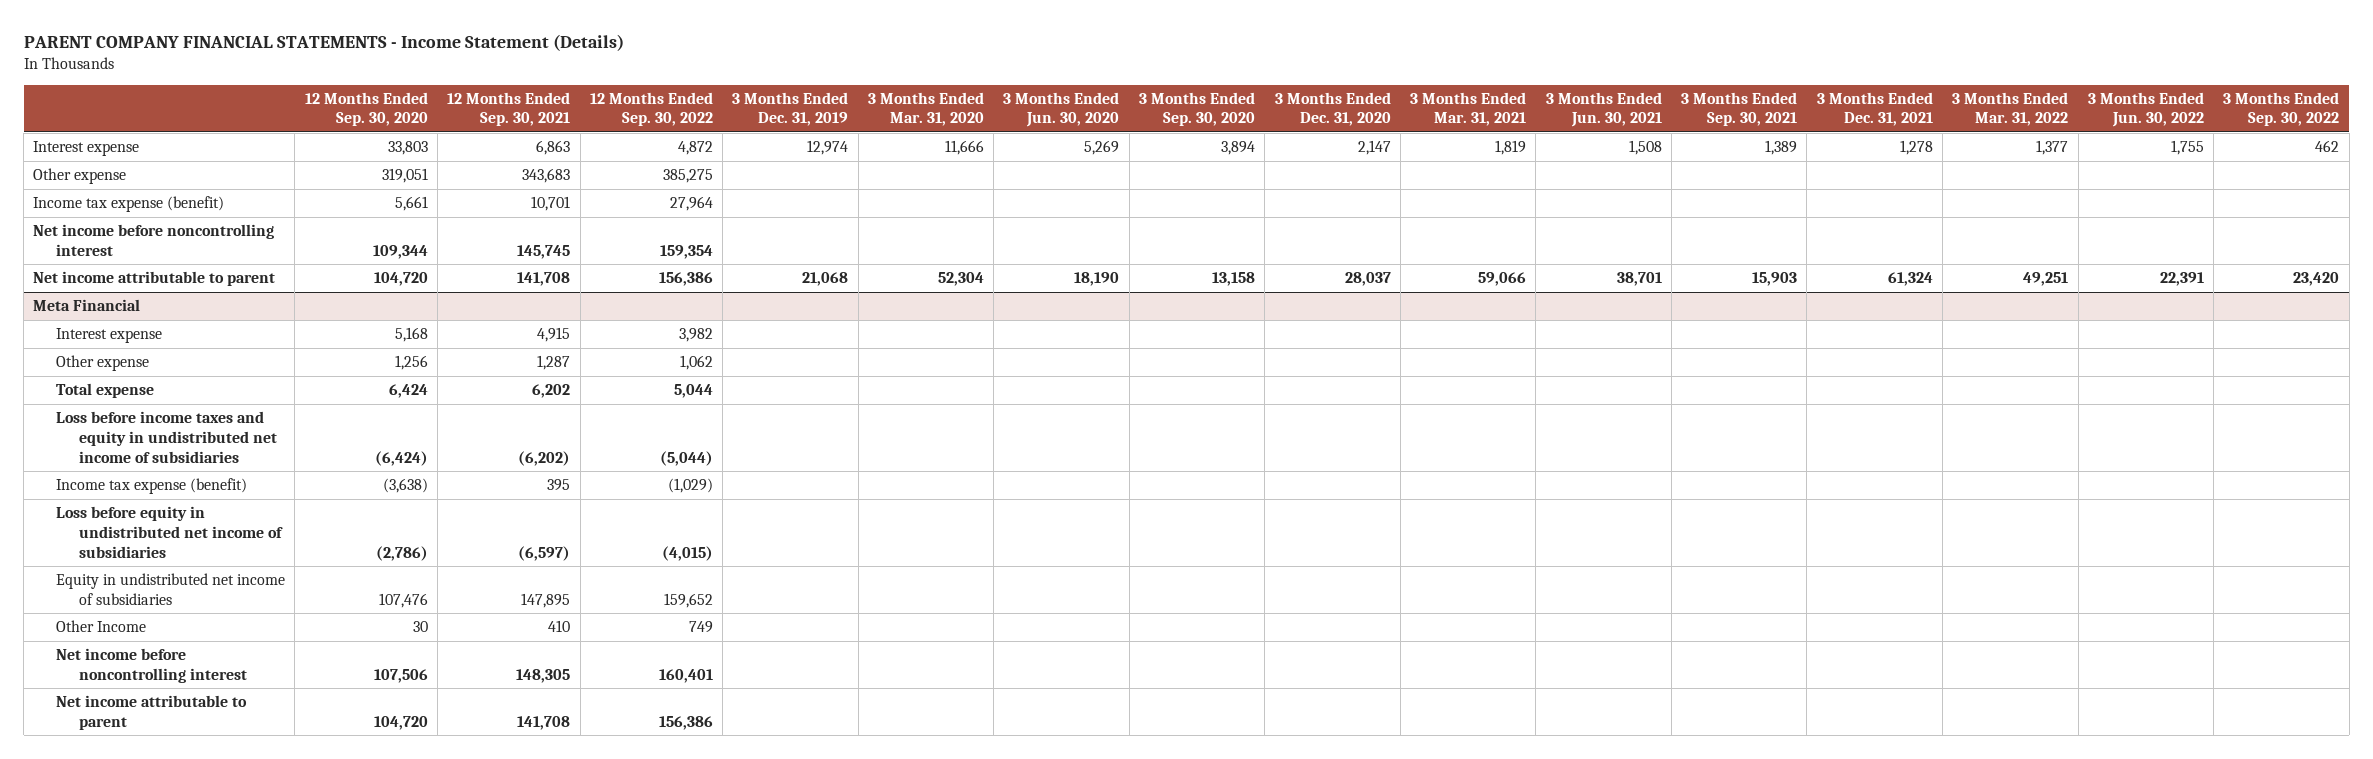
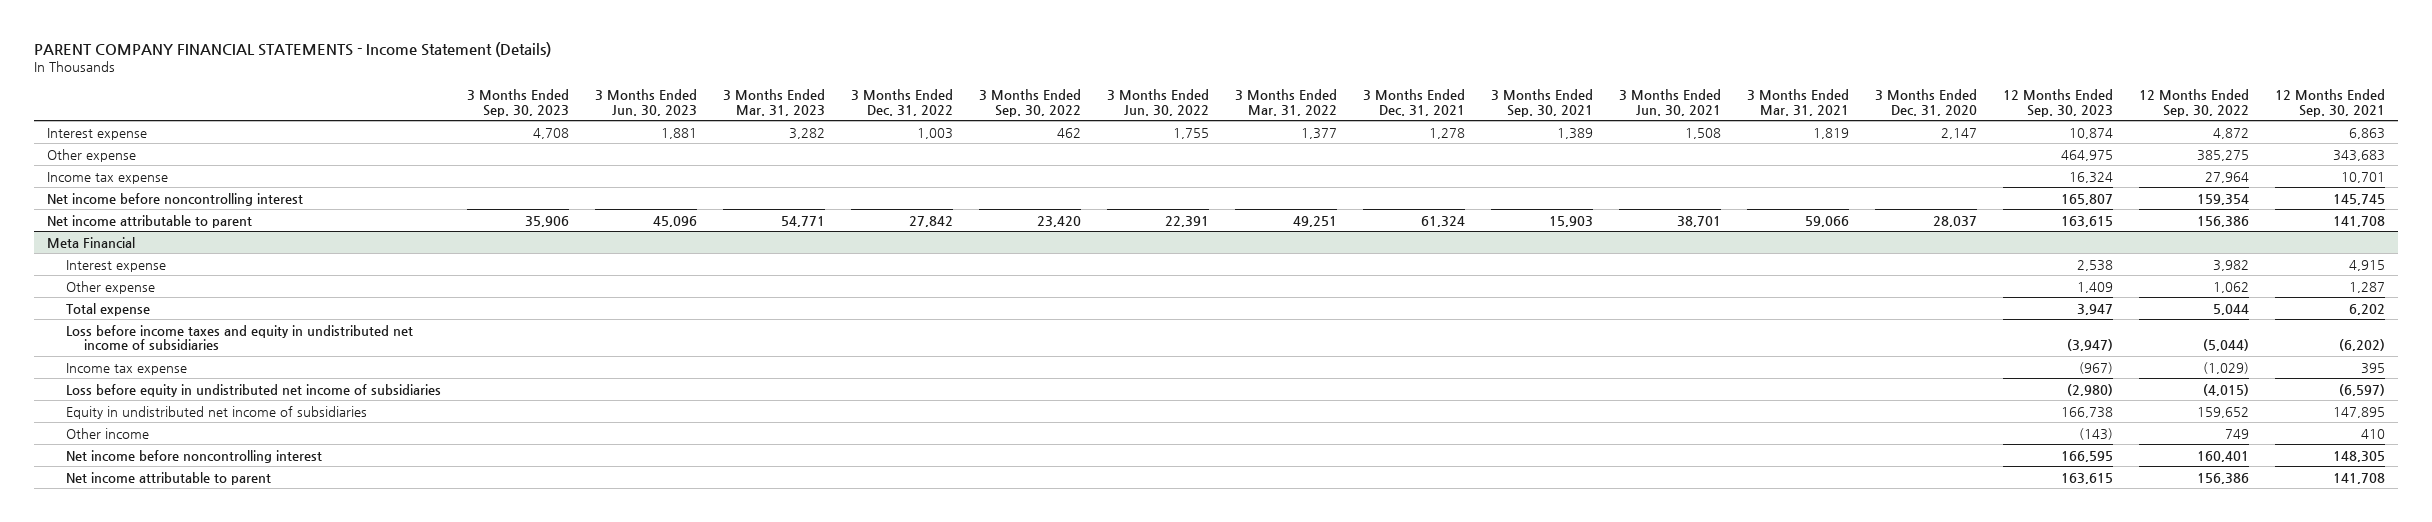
[304,91,428,127] 12 Months Ended Sep. 30, 2020 -> none
[732,91,849,127] 3 Months Ended Dec. 31, 2019 -> none
[867,91,984,127] 3 Months Ended Mar. 31, 2020 -> none
[1003,91,1120,128] 3 Months Ended Jun. 30, 2020 -> none
[1138,91,1255,127] 3 Months Ended Sep. 30, 2020 -> none
none -> [466,88,569,117] 3 Months Ended Sep. 30, 2023
none -> [594,88,697,116] 3 Months Ended Jun. 30, 2023
none -> [722,88,825,116] 3 Months Ended Mar. 31, 2023
none -> [850,88,953,116] 3 Months Ended Dec. 31, 2022
none -> [2002,88,2113,117] 12 Months Ended Sep. 30, 2023
[33,196,225,213] Income tax expense (benefit) -> [47,171,169,184] Income tax expense
[56,478,248,495] Income tax expense (benefit) -> [65,362,187,375] Income tax expense
[56,620,147,633] Other Income -> [65,427,149,439] Other income

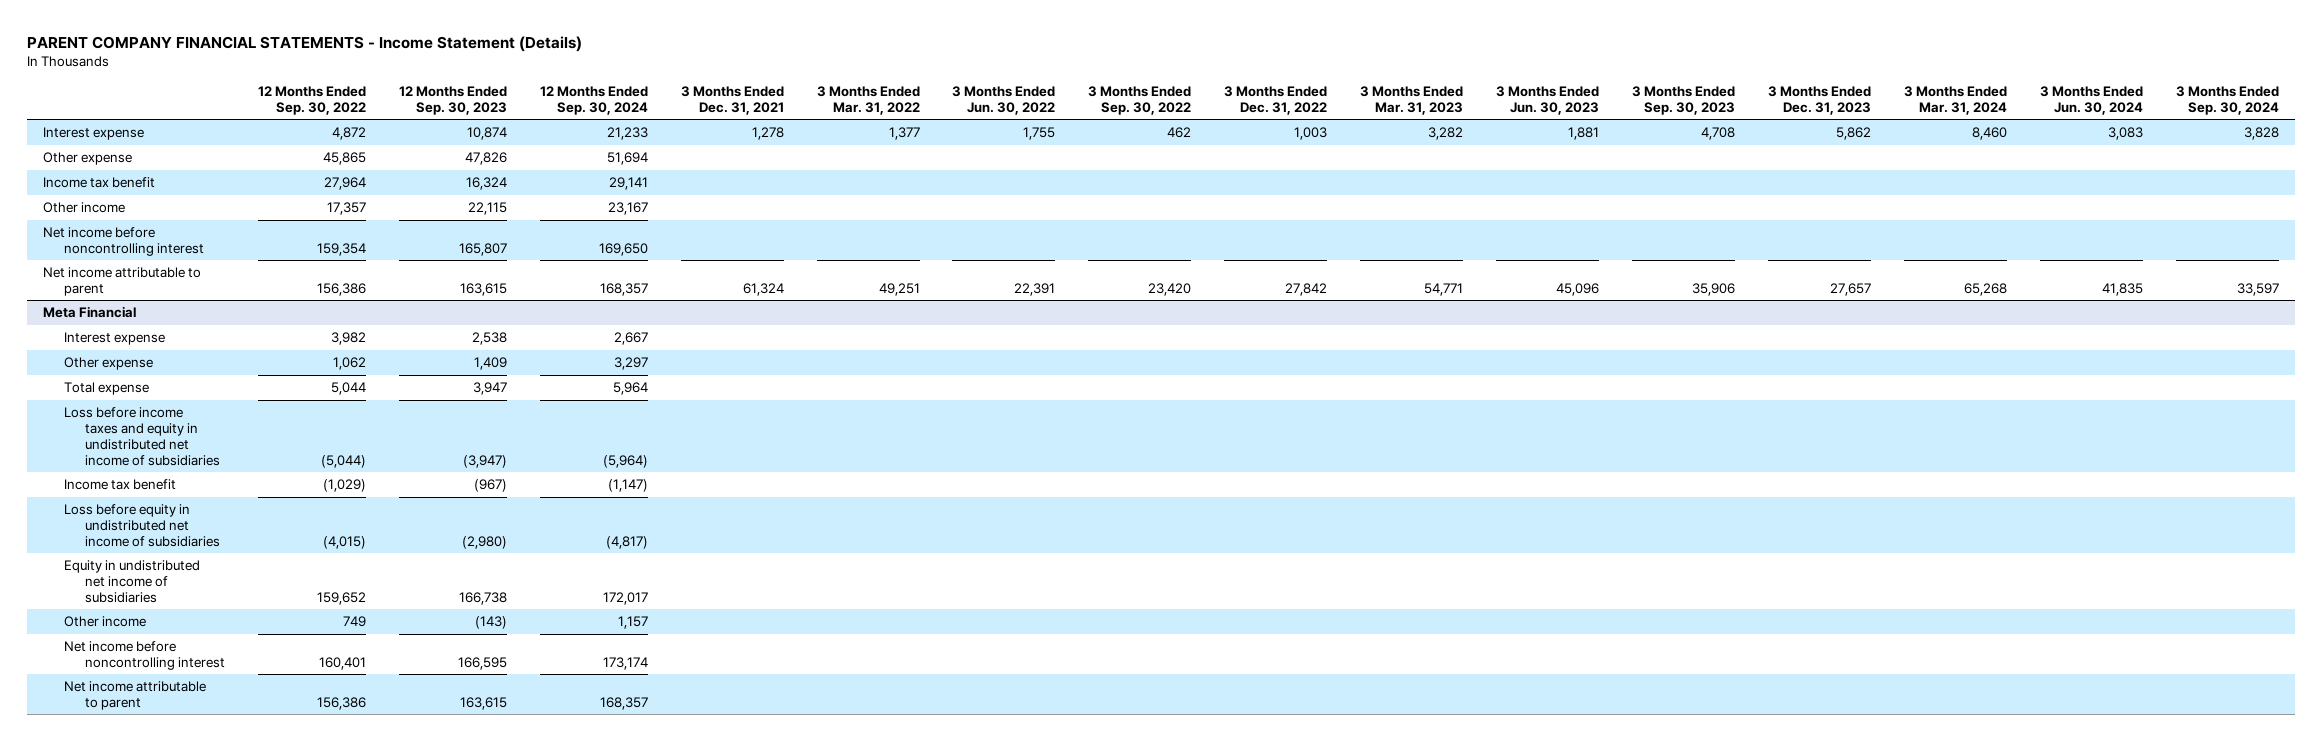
[1490,88,1593,117] 3 Months Ended Sep. 30, 2021 -> none
[1618,88,1721,116] 3 Months Ended Jun. 30, 2021 -> none
[1746,88,1849,116] 3 Months Ended Mar. 31, 2021 -> none
[1874,88,1977,116] 3 Months Ended Dec. 31, 2020 -> none
[2274,88,2385,117] 12 Months Ended Sep. 30, 2021 -> none
none -> [539,85,648,115] 12 Months Ended Sep. 30, 2024
none -> [1767,85,1871,115] 3 Months Ended Dec. 31, 2023
none -> [1903,85,2007,115] 3 Months Ended Mar. 31, 2024
none -> [2039,85,2143,115] 3 Months Ended Jun. 30, 2024
none -> [2175,85,2279,115] 3 Months Ended Sep. 30, 2024
[2060,149,2113,161] 464,975 -> [464,152,507,166] 47,826
[2196,149,2249,161] 385,275 -> [322,152,366,166] 45,865
[47,171,169,184] Income tax expense -> [43,177,156,189] Income tax benefit
none -> [43,202,126,214] Other income
[65,362,187,375] Income tax expense -> [64,479,177,491] Income tax benefit

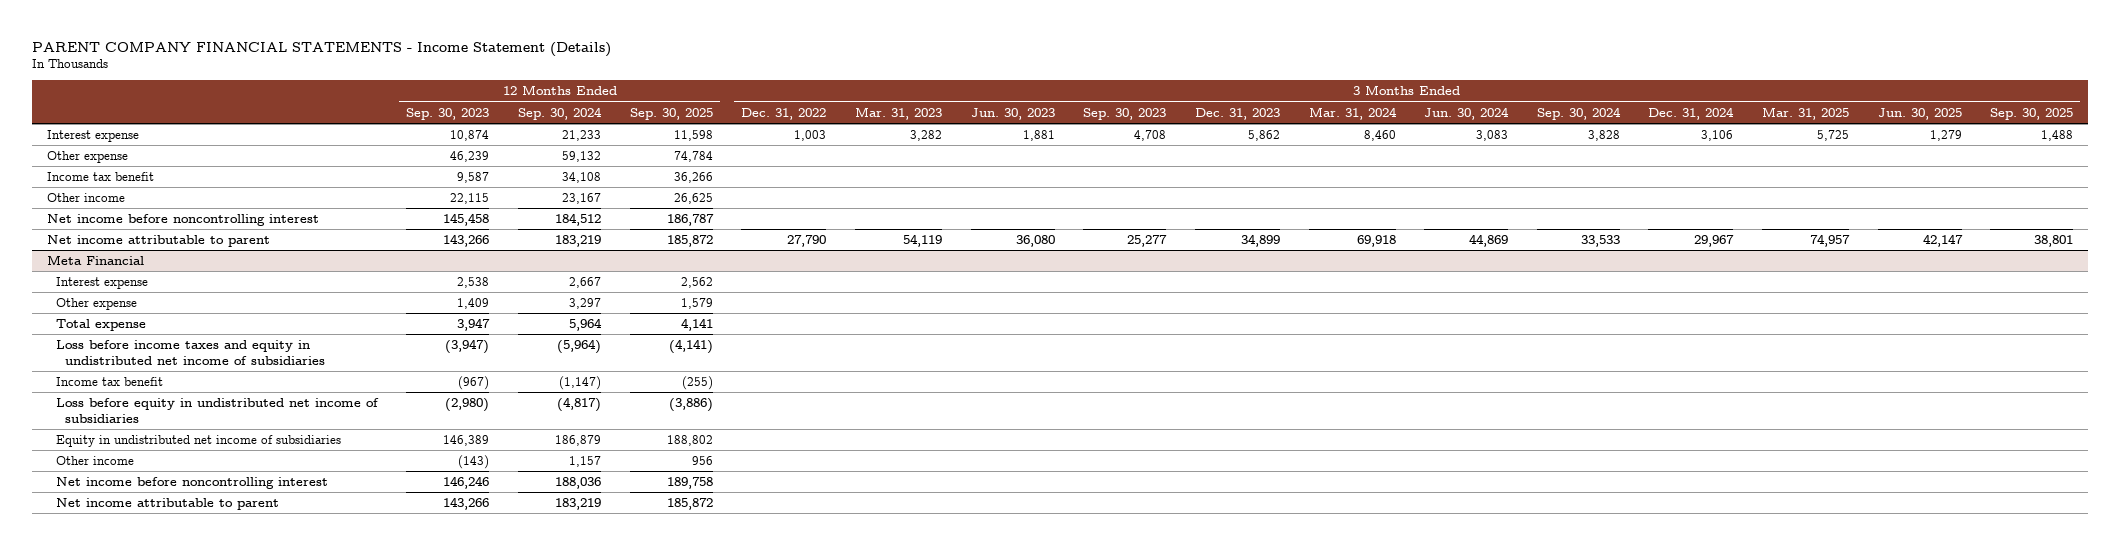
[257,85,366,115] 12 Months Ended Sep. 30, 2022 -> none
[680,85,784,115] 3 Months Ended Dec. 31, 2021 -> none
[816,85,920,115] 3 Months Ended Mar. 31, 2022 -> none
[952,85,1056,115] 3 Months Ended Jun. 30, 2022 -> none
[1088,85,1192,115] 3 Months Ended Sep. 30, 2022 -> none
none -> [629,107,713,120] Sep. 30, 2025
none -> [1648,106,1735,120] Dec. 31, 2024
none -> [1762,106,1850,120] Mar. 31, 2025
none -> [1877,107,1962,120] Jun. 30, 2025
none -> [1990,107,2074,120] Sep. 30, 2025
[464,152,507,166] 47,826 -> [450,150,490,162] 46,239
[606,152,648,166] 51,694 -> [562,150,602,162] 59,132
[465,177,507,191] 16,324 -> [457,171,490,183] 9,587
[608,177,648,191] 29,141 -> [562,171,602,183] 34,108
[458,242,507,256] 165,807 -> [443,212,490,226] 145,458
[598,242,648,256] 169,650 -> [555,212,602,226] 184,512
[459,282,507,296] 163,615 -> [443,233,490,247] 143,266
[599,282,648,296] 168,357 -> [555,234,602,247] 183,219
[1285,282,1328,296] 27,842 -> [787,234,827,247] 27,790
[1424,282,1464,296] 54,771 -> [902,233,942,247] 54,119
[1556,282,1600,296] 45,096 -> [1015,234,1055,247] 36,080
[1692,282,1736,296] 35,906 -> [1127,234,1168,247] 25,277
[1829,282,1871,296] 27,657 -> [1240,233,1280,247] 34,899
[1963,282,2007,296] 65,268 -> [1356,234,1396,247] 69,918
[2101,282,2143,296] 41,835 -> [1469,233,1509,247] 44,869
[2236,282,2279,296] 33,597 -> [1580,234,1620,247] 33,533
[458,591,507,605] 166,738 -> [443,434,490,446] 146,389
[602,591,648,605] 172,017 -> [555,434,602,446] 186,879
[457,656,507,670] 166,595 -> [443,475,490,489] 146,246
[602,656,648,670] 173,174 -> [555,476,602,489] 188,036
[459,696,507,710] 163,615 -> [443,496,490,510] 143,266
[599,696,648,710] 168,357 -> [555,497,602,510] 183,219

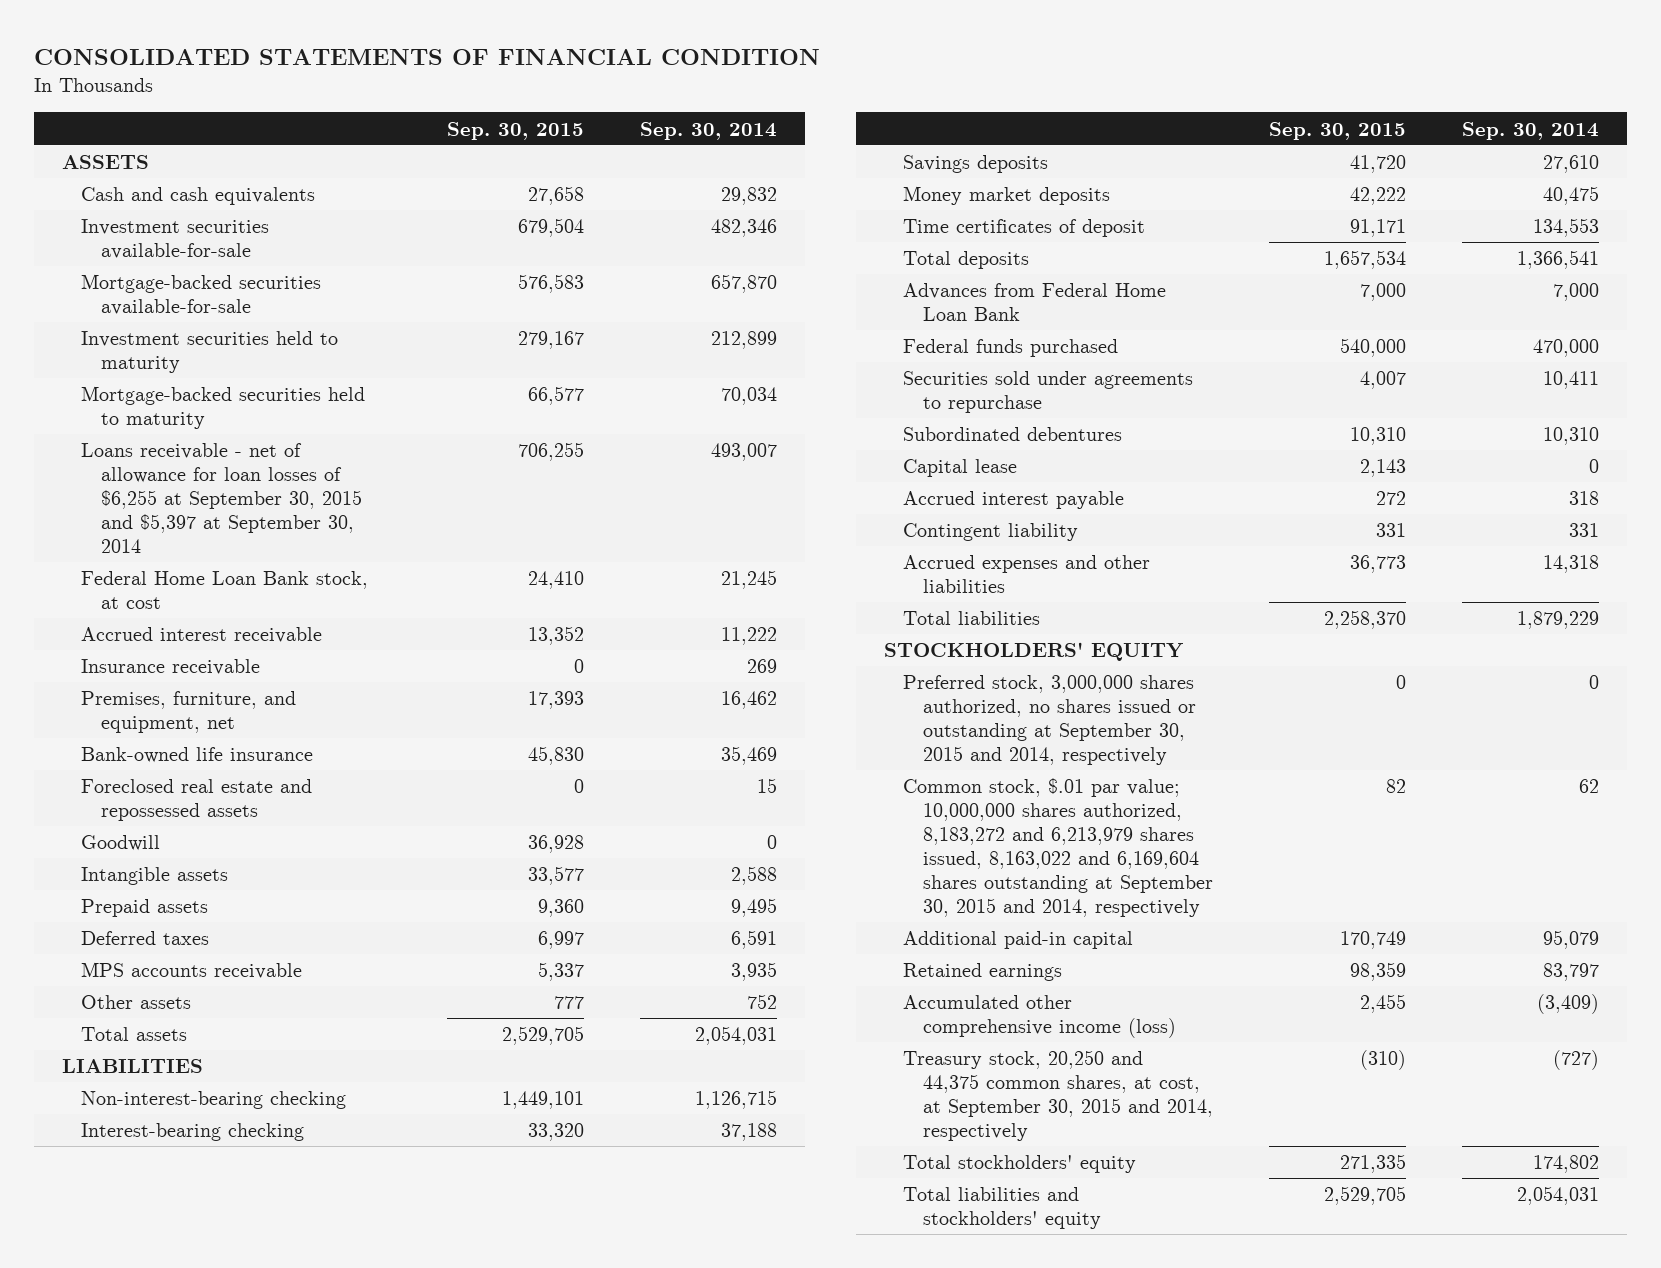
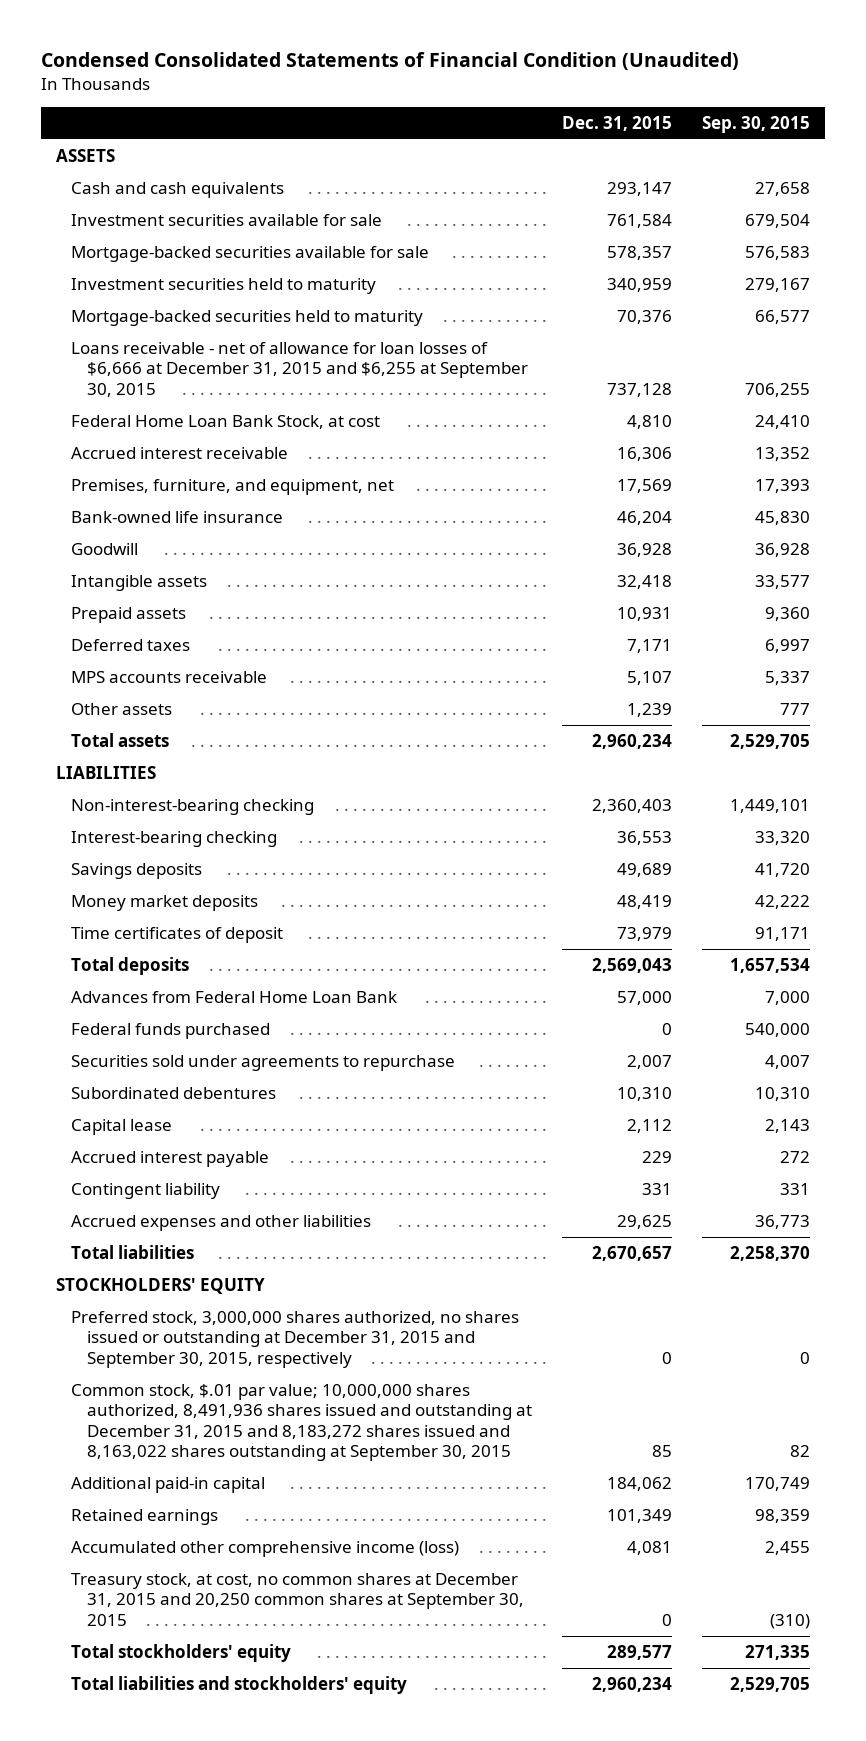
[33,49,820,66] CONSOLIDATED STATEMENTS OF FINANCIAL CONDITION -> [40,51,739,70] Condensed Consolidated Statements of Financial Condition (Unaudited)
[640,121,778,140] Sep. 30, 2014 -> none
none -> [561,115,672,131] Dec. 31, 2015
[81,219,270,260] Investment securities available-for-sale -> [71,214,383,227] Investment securities available for sale
[81,274,322,316] Mortgage-backed securities available-for-sale -> [71,246,430,263] Mortgage-backed securities available for sale
[81,443,363,554] Loans receivable - net of allowance for loan losses of $6,255 at September 30, 2015 and $5,397 at September 30, 2014 -> [71,342,528,397] Loans receivable - net of allowance for loan losses of $6,666 at December 31, 2015 and $6,255 at September 30, 2015
[81,571,369,610] Federal Home Loan Bank stock, at cost -> [71,415,381,430] Federal Home Loan Bank Stock, at cost
[81,659,261,676] Insurance receivable -> none
[81,779,313,822] Foreclosed real estate and repossessed assets -> none
[903,675,1197,766] Preferred stock, 3,000,000 shares authorized, no shares issued or outstanding at September 30, 2015 and 2014, respectively -> [71,1311,520,1368] Preferred stock, 3,000,000 shares authorized, no shares issued or outstanding at December 31, 2015 and September 30, 2015, respectively
[903,778,1214,918] Common stock, $.01 par value; 10,000,000 shares authorized, 8,183,272 and 6,213,979 shares issued, 8,163,022 and 6,169,604 shares outstanding at September 30, 2015 and 2014, respectively -> [71,1384,532,1462] Common stock, $.01 par value; 10,000,000 shares authorized, 8,491,936 shares issued and outstanding at December 31, 2015 and 8,183,272 shares issued and 8,163,022 shares outstanding at September 30, 2015
[903,1050,1214,1142] Treasury stock, 20,250 and 44,375 common shares, at cost, at September 30, 2015 and 2014, respectively -> [71,1573,524,1626] Treasury stock, at cost, no common shares at December 31, 2015 and 20,250 common shares at September 30, 2015

